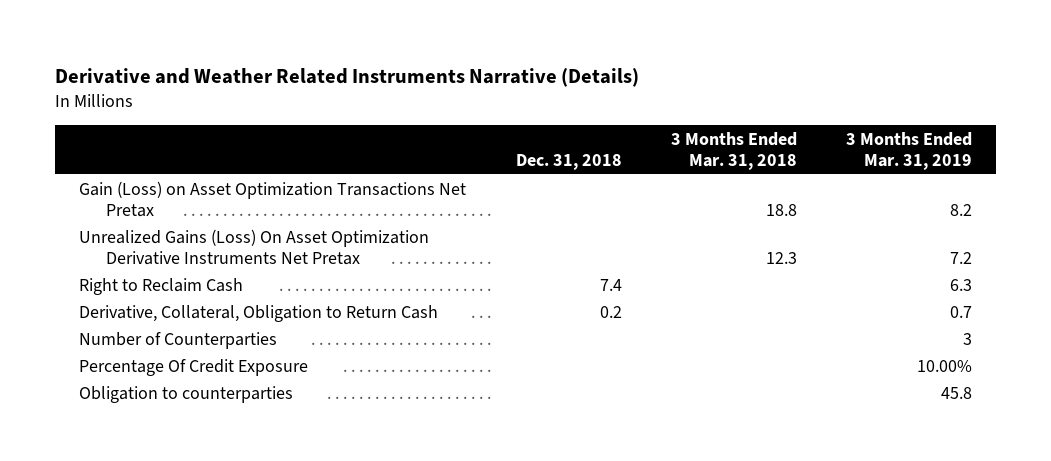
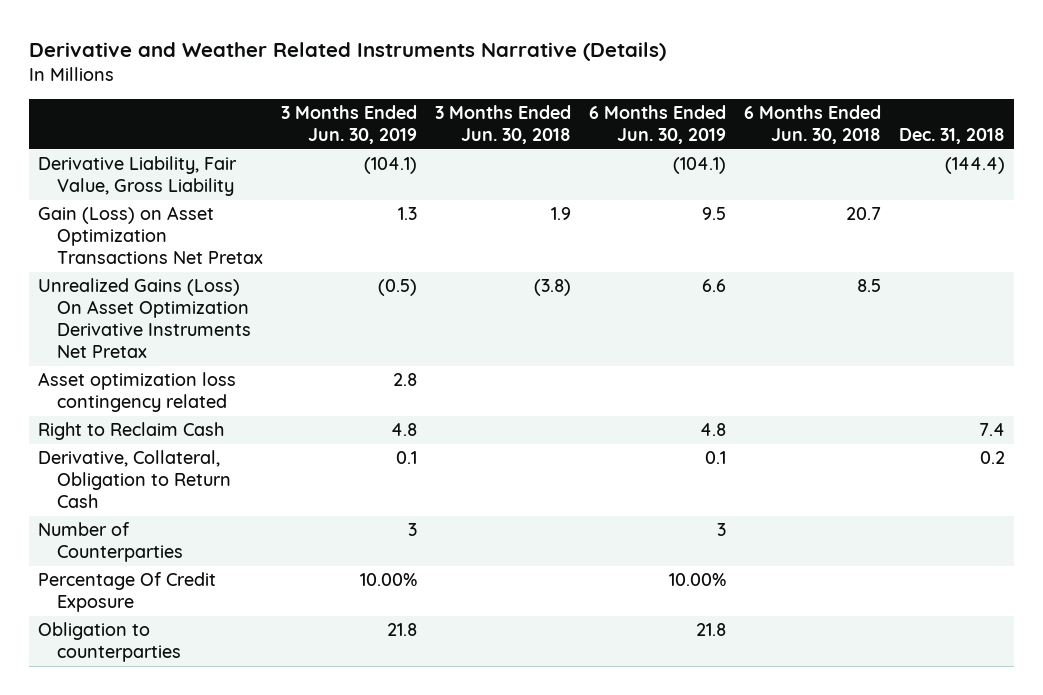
[670,131,797,170] 3 Months Ended Mar. 31, 2018 -> none
[845,131,972,170] 3 Months Ended Mar. 31, 2019 -> none
none -> [280,105,417,145] 3 Months Ended Jun. 30, 2019
none -> [434,105,571,145] 3 Months Ended Jun. 30, 2018
none -> [588,105,726,145] 6 Months Ended Jun. 30, 2019
none -> [743,105,881,145] 6 Months Ended Jun. 30, 2018
none -> [38,156,238,197] Derivative Liability, Fair Value, Gross Liability
none -> [38,372,237,413] Asset optimization loss contingency related

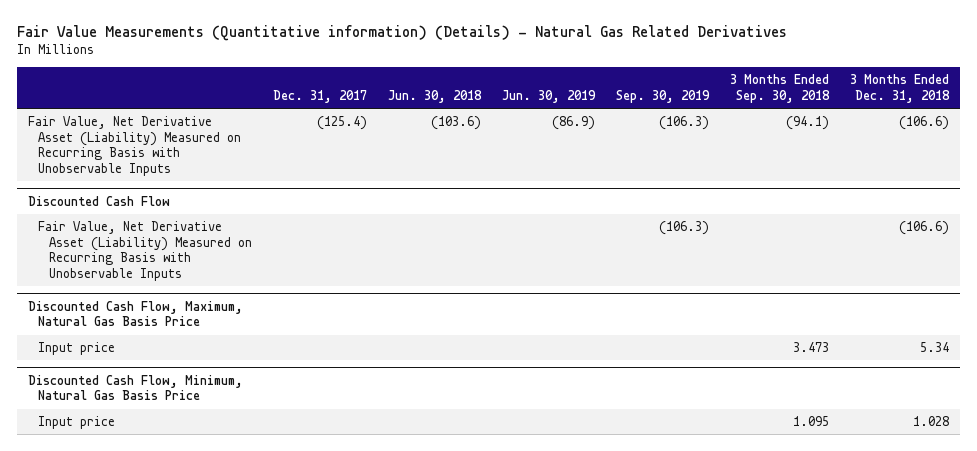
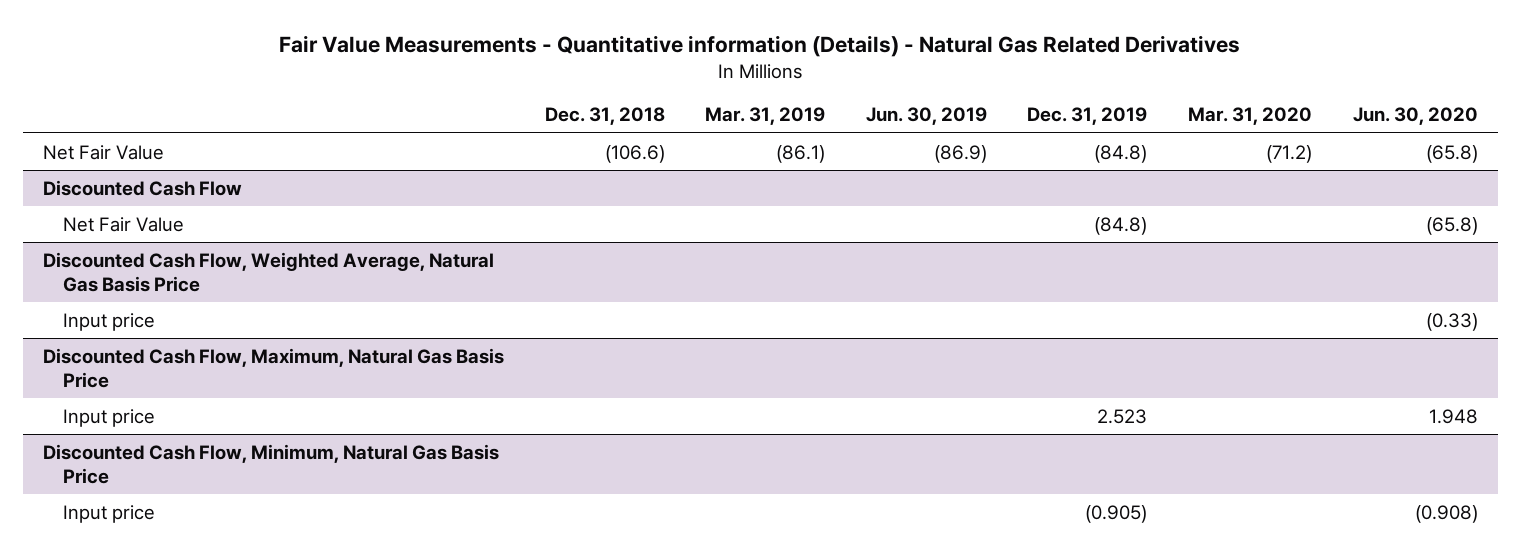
[17,25,788,42] Fair Value Measurements (Quantitative information) (Details) - Natural Gas Related Derivatives -> [279,35,1241,58] Fair Value Measurements - Quantitative information (Details) - Natural Gas Related Derivatives
[272,89,367,103] Dec. 31, 2017 -> none
[387,89,482,103] Jun. 30, 2018 -> none
[616,89,711,103] Sep. 30, 2019 -> none
[730,74,831,103] 3 Months Ended Sep. 30, 2018 -> none
[850,74,951,103] 3 Months Ended Dec. 31, 2018 -> none
none -> [544,107,665,126] Dec. 31, 2018
none -> [705,107,826,126] Mar. 31, 2019
none -> [1027,107,1148,126] Dec. 31, 2019
none -> [1188,107,1313,126] Mar. 31, 2020
none -> [1352,107,1478,126] Jun. 30, 2020
[27,116,242,176] Fair Value, Net Derivative Asset (Liability) Measured on Recurring Basis with Unobservable Inputs -> [43,144,165,160] Net Fair Value
[38,221,252,281] Fair Value, Net Derivative Asset (Liability) Measured on Recurring Basis with Unobservable Inputs -> [63,216,185,232] Net Fair Value
none -> [43,251,495,292] Discounted Cash Flow, Weighted Average, Natural Gas Basis Price
none -> [63,312,156,331] Input price

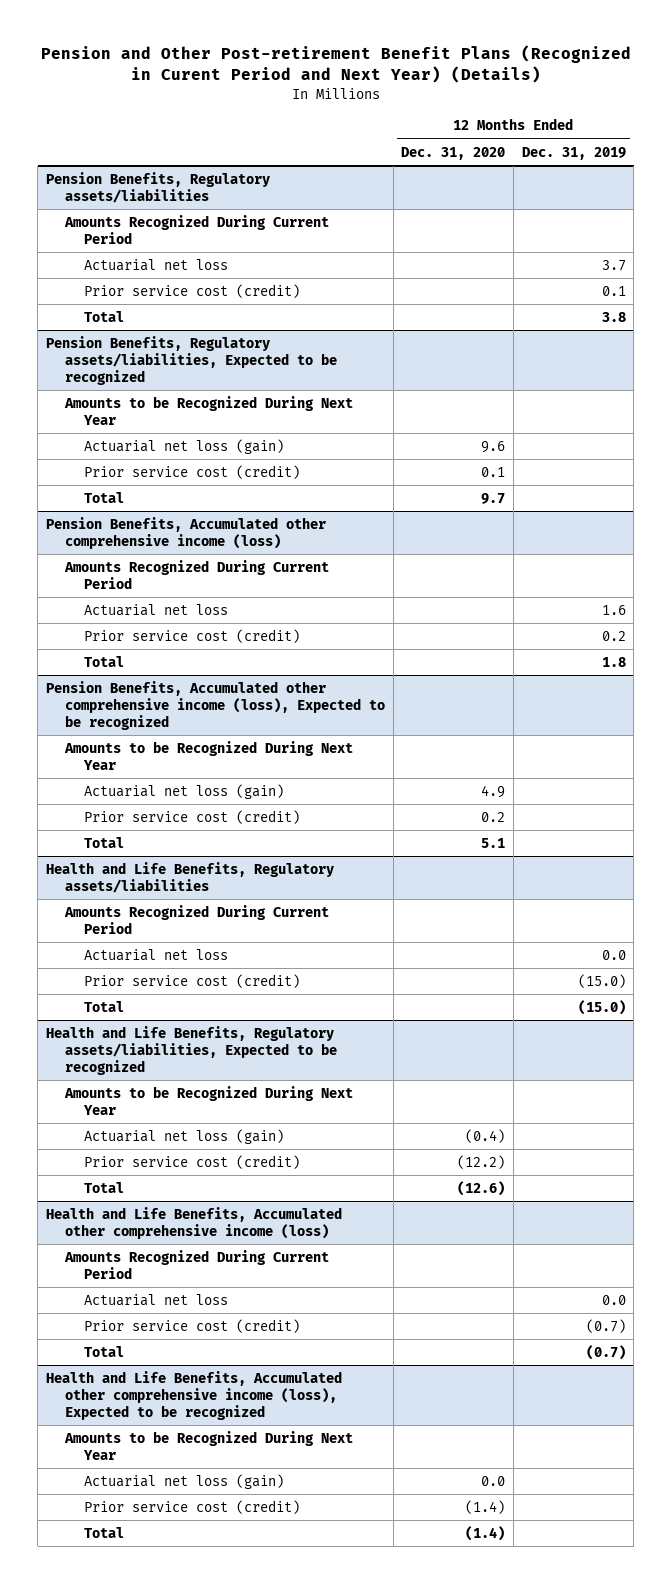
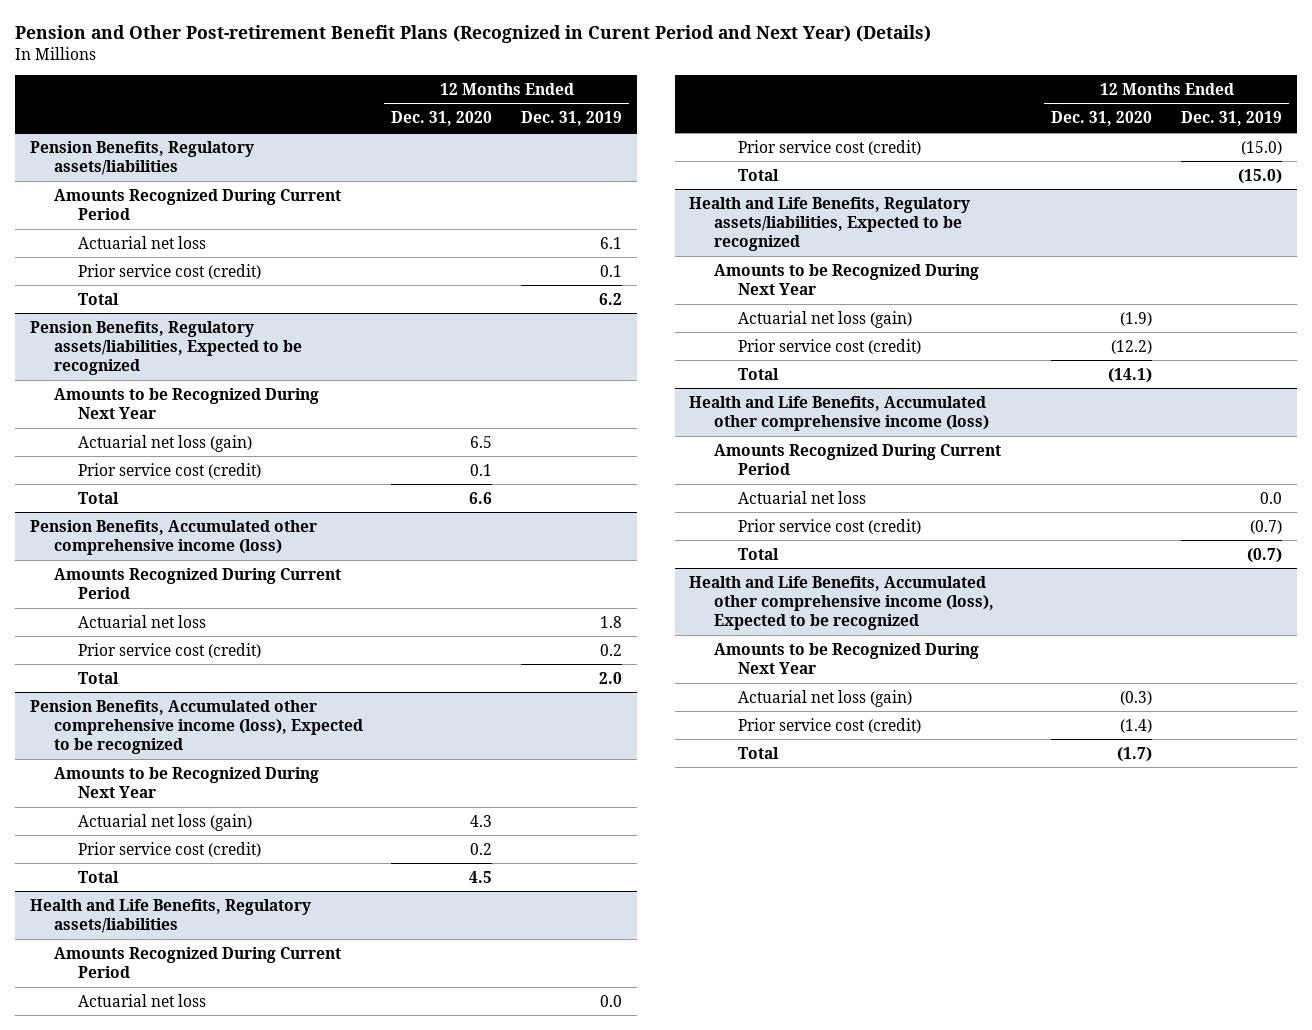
[601,259,626,271] 3.7 -> [600,236,623,249] 6.1
[601,311,626,322] 3.8 -> [599,292,623,305] 6.2
[481,440,506,453] 9.6 -> [470,435,493,448] 6.5
[481,492,506,504] 9.7 -> [469,491,493,504] 6.6
[601,604,626,615] 1.6 -> [600,615,623,628] 1.8
[601,656,626,667] 1.8 -> [599,671,623,684] 2.0
[481,784,506,798] 4.9 -> [470,814,493,827] 4.3
[481,837,506,848] 5.1 -> [469,870,493,883] 4.5
[465,1128,506,1143] (0.4) -> [1120,311,1153,326] (1.9)
[457,1180,506,1196] (12.6) -> [1108,367,1153,383] (14.1)
[481,1475,506,1486] 0.0 -> [1120,690,1153,705] (0.3)
[465,1525,506,1541] (1.4) -> [1117,746,1153,762] (1.7)

